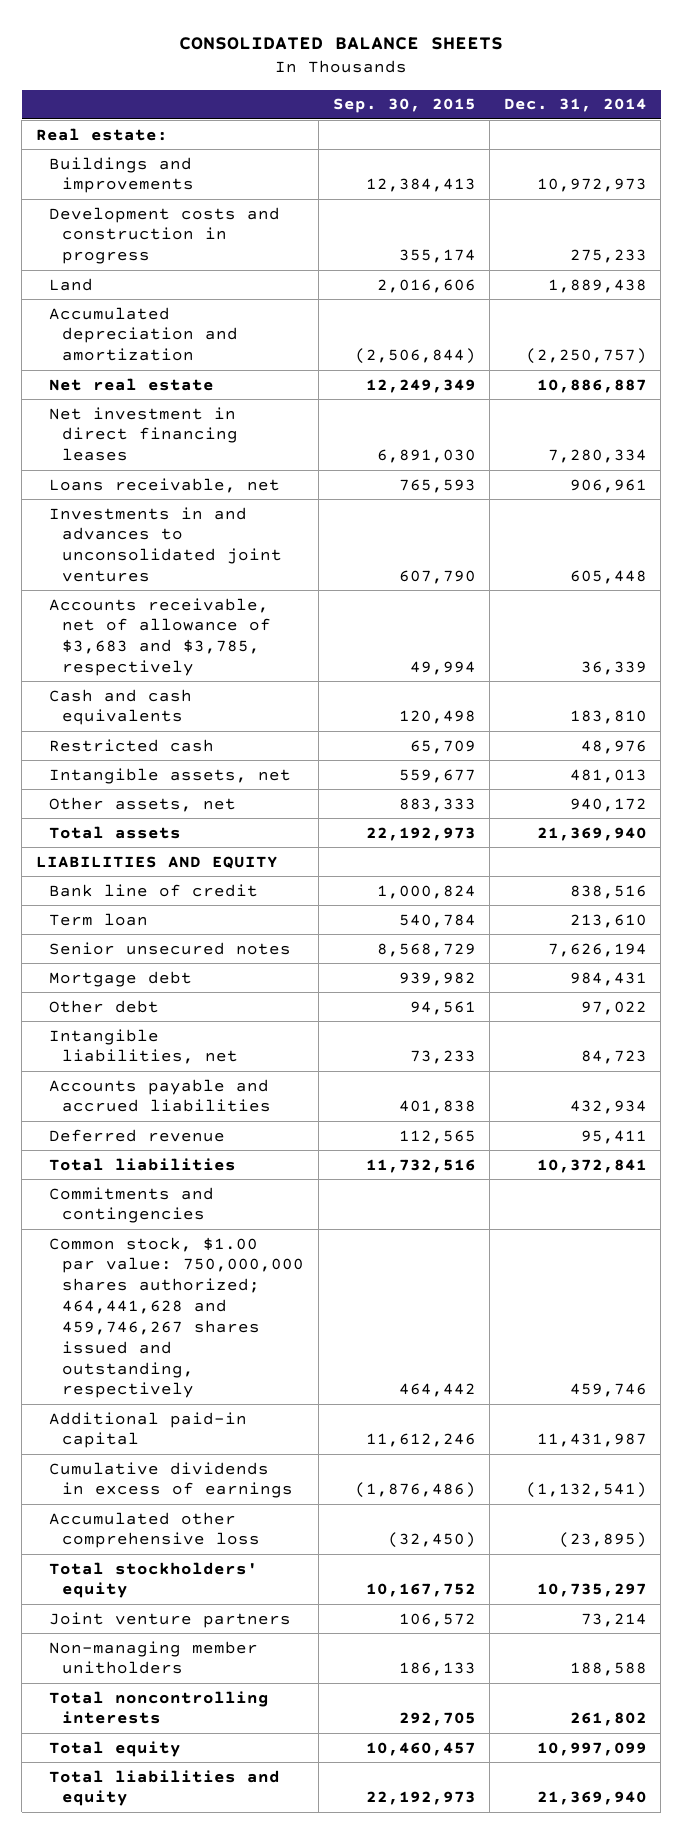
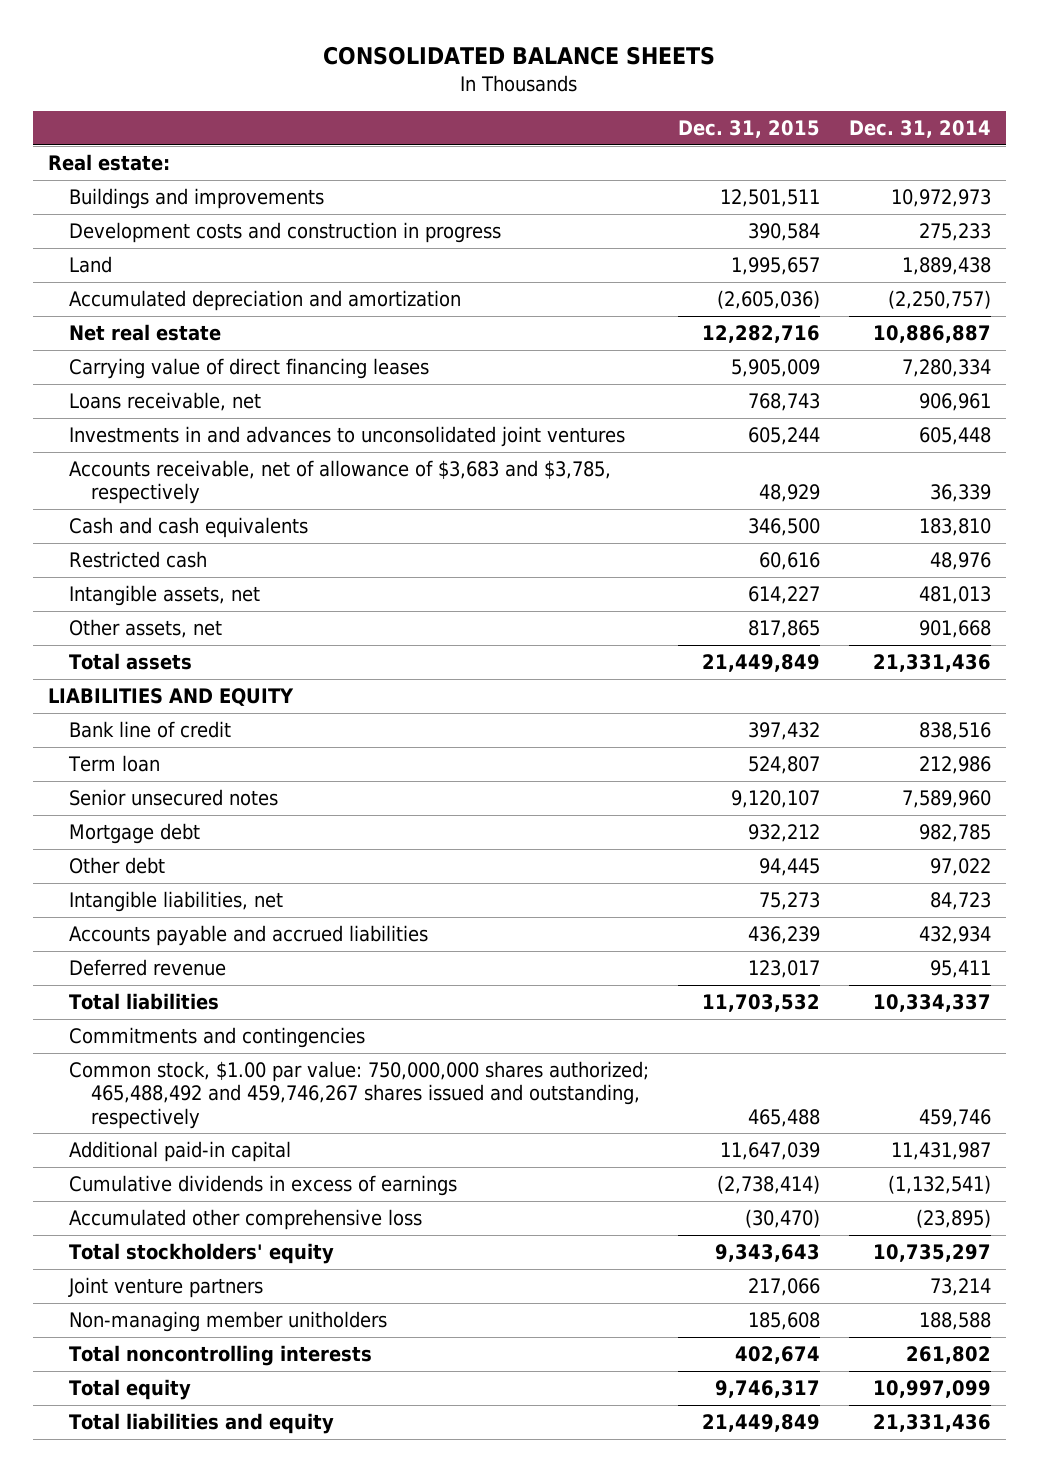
[332,98,476,114] Sep. 30, 2015 -> none
none -> [678,119,821,138] Dec. 31, 2015
[49,406,239,462] Net investment in direct financing leases -> [69,358,430,380] Carrying value of direct financing leases
[569,797,647,812] 940,172 -> [919,620,992,639] 901,668
[536,826,647,841] 21,369,940 -> [873,654,992,673] 21,331,436
[569,913,647,928] 213,610 -> [919,756,992,775] 212,986
[547,942,647,957] 7,626,194 -> [902,790,992,809] 7,589,960
[569,971,647,986] 984,431 -> [919,824,992,843] 982,785
[536,1158,647,1173] 10,372,841 -> [873,994,992,1013] 10,334,337
[49,1236,305,1399] Common stock, $1.00 par value: 750,000,000 shares authorized; 464,441,628 and 459,746,267 shares issued and outstanding, respectively -> [69,1061,650,1129] Common stock, $1.00 par value: 750,000,000 shares authorized; 465,488,492 and 459,746,267 shares issued and outstanding, respectively
[536,1791,647,1806] 21,369,940 -> [873,1414,992,1433] 21,331,436

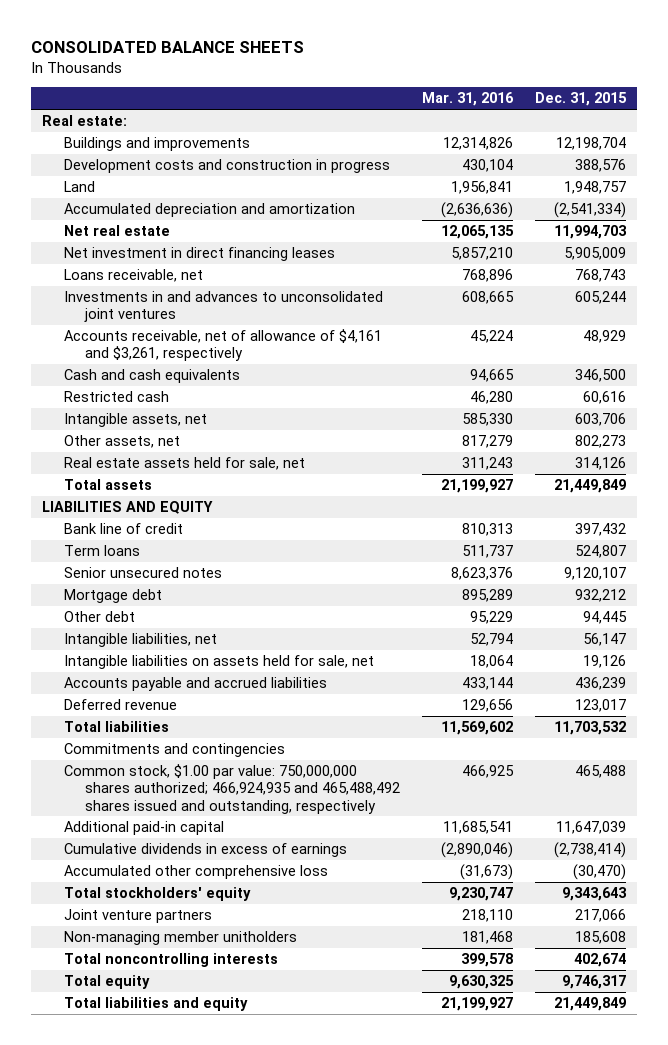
[849,119,992,138] Dec. 31, 2014 -> none
none -> [422,92,515,107] Mar. 31, 2016
[720,189,821,208] 12,501,511 -> [556,137,627,151] 12,198,704
[748,223,821,242] 390,584 -> [575,159,627,173] 388,576
[731,257,821,276] 1,995,657 -> [564,181,627,195] 1,948,757
[717,290,821,310] (2,605,036) -> [554,202,627,219] (2,541,334)
[702,325,821,344] 12,282,716 -> [554,225,628,240] 11,994,703
[69,358,430,380] Carrying value of direct financing leases -> [63,247,335,262] Net investment in direct financing leases
[69,460,612,505] Accounts receivable, net of allowance of $3,683 and $3,785, respectively -> [63,329,382,362] Accounts receivable, net of allowance of $4,161 and $3,261, respectively
[748,586,821,605] 614,227 -> [575,413,627,427] 603,706
[748,620,821,639] 817,865 -> [575,435,627,449] 802,273
none -> [63,457,305,471] Real estate assets held for sale, net
[68,755,161,773] Term loan -> [63,545,140,557] Term loans
[759,892,821,911] 75,273 -> [583,633,627,647] 56,147
none -> [63,655,374,670] Intangible liabilities on assets held for sale, net
[69,1061,650,1129] Common stock, $1.00 par value: 750,000,000 shares authorized; 465,488,492 and 459,746,267 shares issued and outstanding, respectively -> [63,764,401,814] Common stock, $1.00 par value: 750,000,000 shares authorized; 466,924,935 and 465,488,492 shares issued and outstanding, respectively

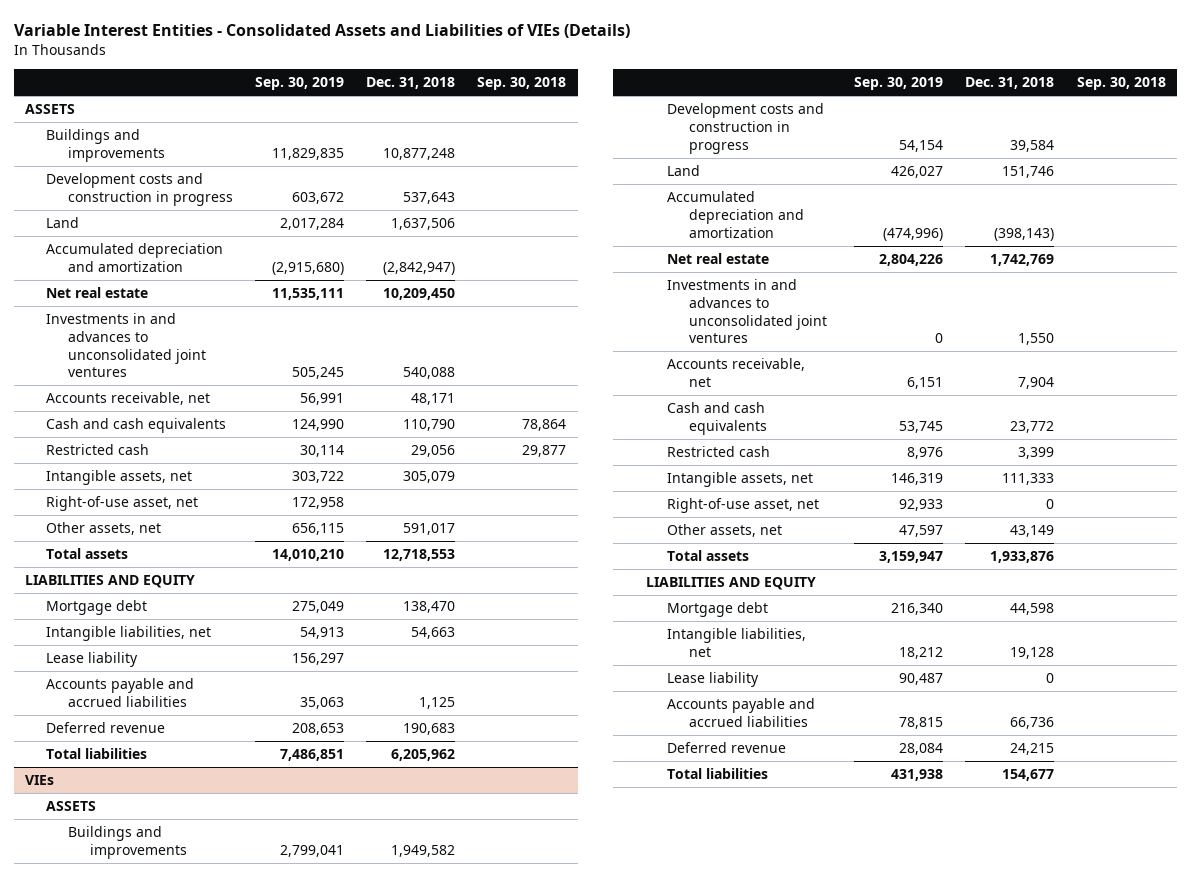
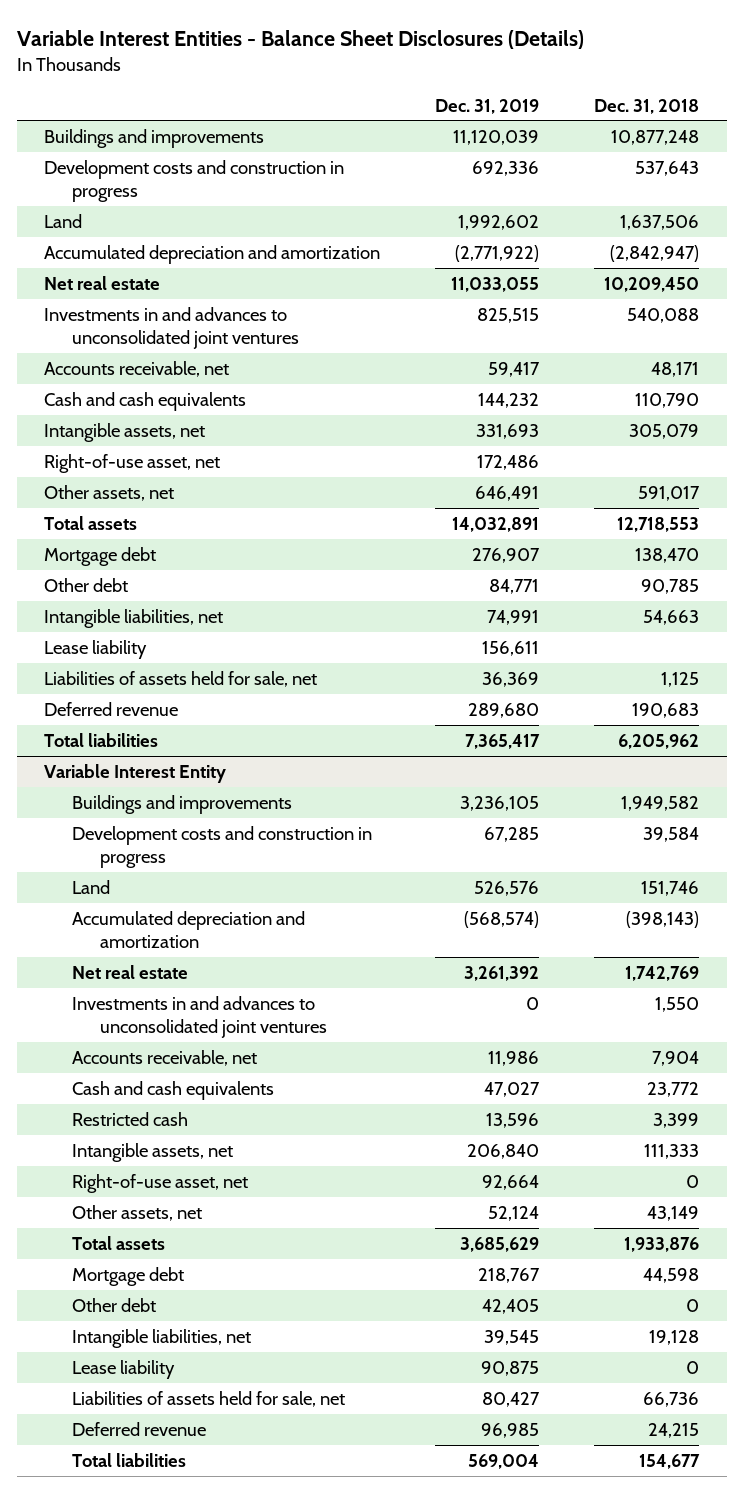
[13,23,630,38] Variable Interest Entities - Consolidated Assets and Liabilities of VIEs (Details) -> [16,29,584,49] Variable Interest Entities - Balance Sheet Disclosures (Details)
[255,77,345,91] Sep. 30, 2019 -> none
[477,77,567,91] Sep. 30, 2018 -> none
none -> [435,98,540,114] Dec. 31, 2019
[24,104,75,115] ASSETS -> none
[46,444,150,456] Restricted cash -> none
[24,575,195,589] LIABILITIES AND EQUITY -> none
none -> [44,577,129,592] Other debt
[46,678,195,707] Accounts payable and accrued liabilities -> [44,670,318,687] Liabilities of assets held for sale, net
[46,801,97,812] ASSETS -> none
[24,775,54,786] VIEs -> [44,763,227,783] Variable Interest Entity
[645,577,816,591] LIABILITIES AND EQUITY -> none
none -> [71,1297,156,1312] Other debt
[667,698,816,727] Accounts payable and accrued liabilities -> [71,1390,345,1407] Liabilities of assets held for sale, net

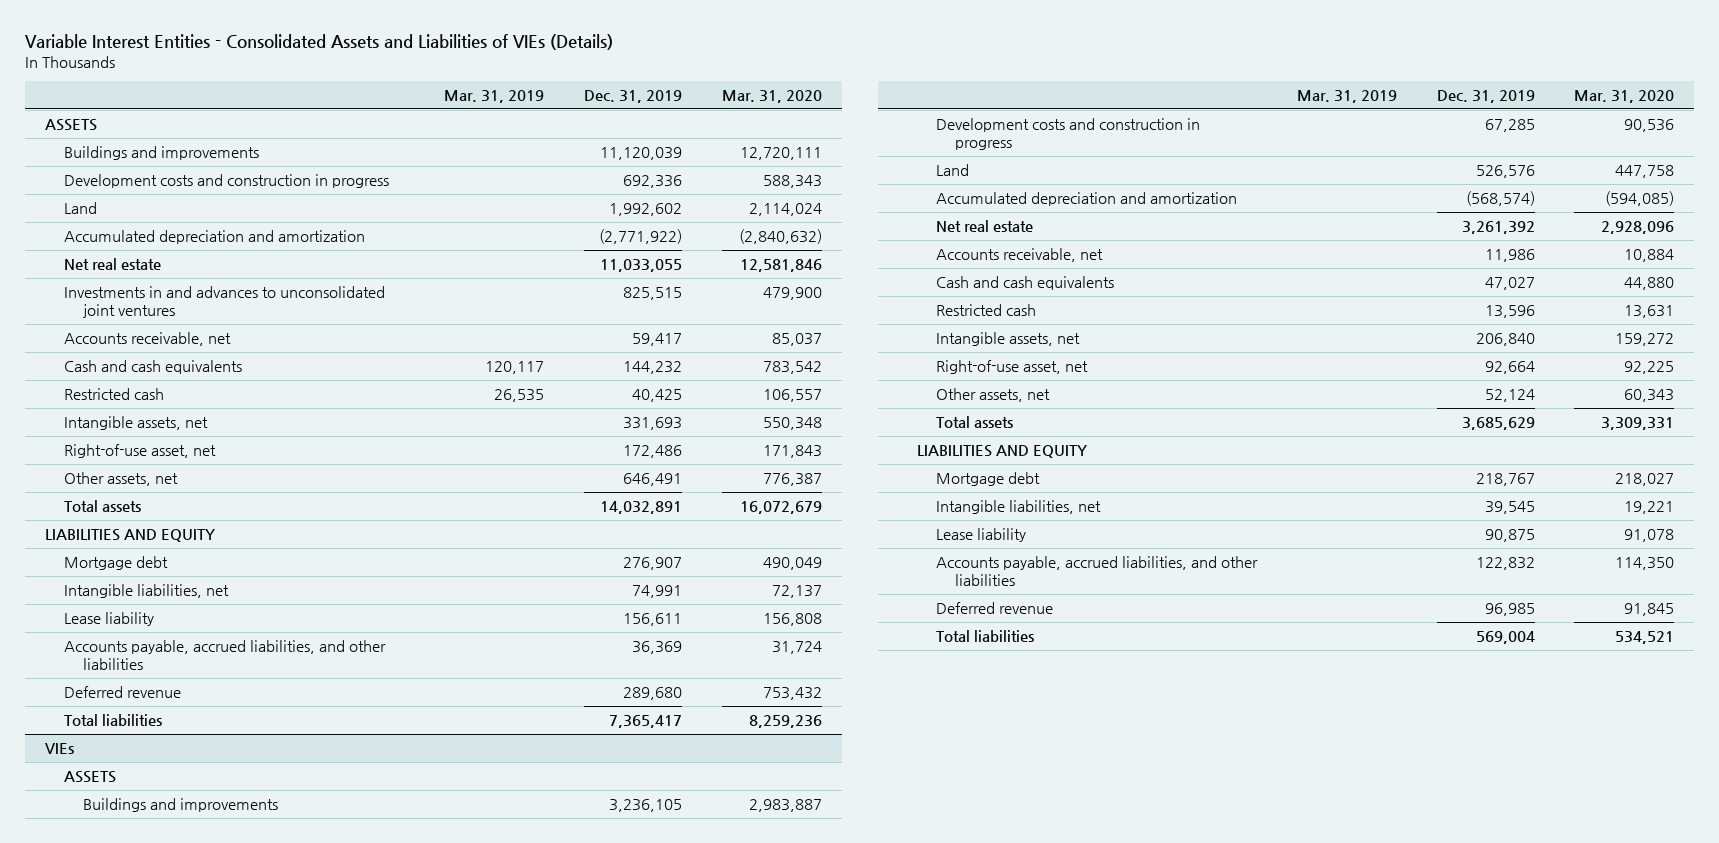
[16,29,584,49] Variable Interest Entities - Balance Sheet Disclosures (Details) -> [24,34,613,51] Variable Interest Entities - Consolidated Assets and Liabilities of VIEs (Details)
[594,98,700,114] Dec. 31, 2018 -> none
none -> [444,90,545,104] Mar. 31, 2019
none -> [721,90,822,104] Mar. 31, 2020
none -> [44,118,97,131] ASSETS
none -> [64,387,165,400] Restricted cash
none -> [44,528,215,542] LIABILITIES AND EQUITY
[44,577,129,592] Other debt -> none
[44,670,318,687] Liabilities of assets held for sale, net -> [64,639,387,671] Accounts payable, accrued liabilities, and other liabilities
[44,763,227,783] Variable Interest Entity -> none
none -> [44,742,74,754] VIEs
none -> [64,770,117,783] ASSETS
[71,995,327,1038] Investments in and advances to unconsolidated joint ventures -> none
none -> [916,444,1087,458] LIABILITIES AND EQUITY
[71,1297,156,1312] Other debt -> none
[71,1390,345,1407] Liabilities of assets held for sale, net -> none
none -> [935,555,1258,587] Accounts payable, accrued liabilities, and other liabilities

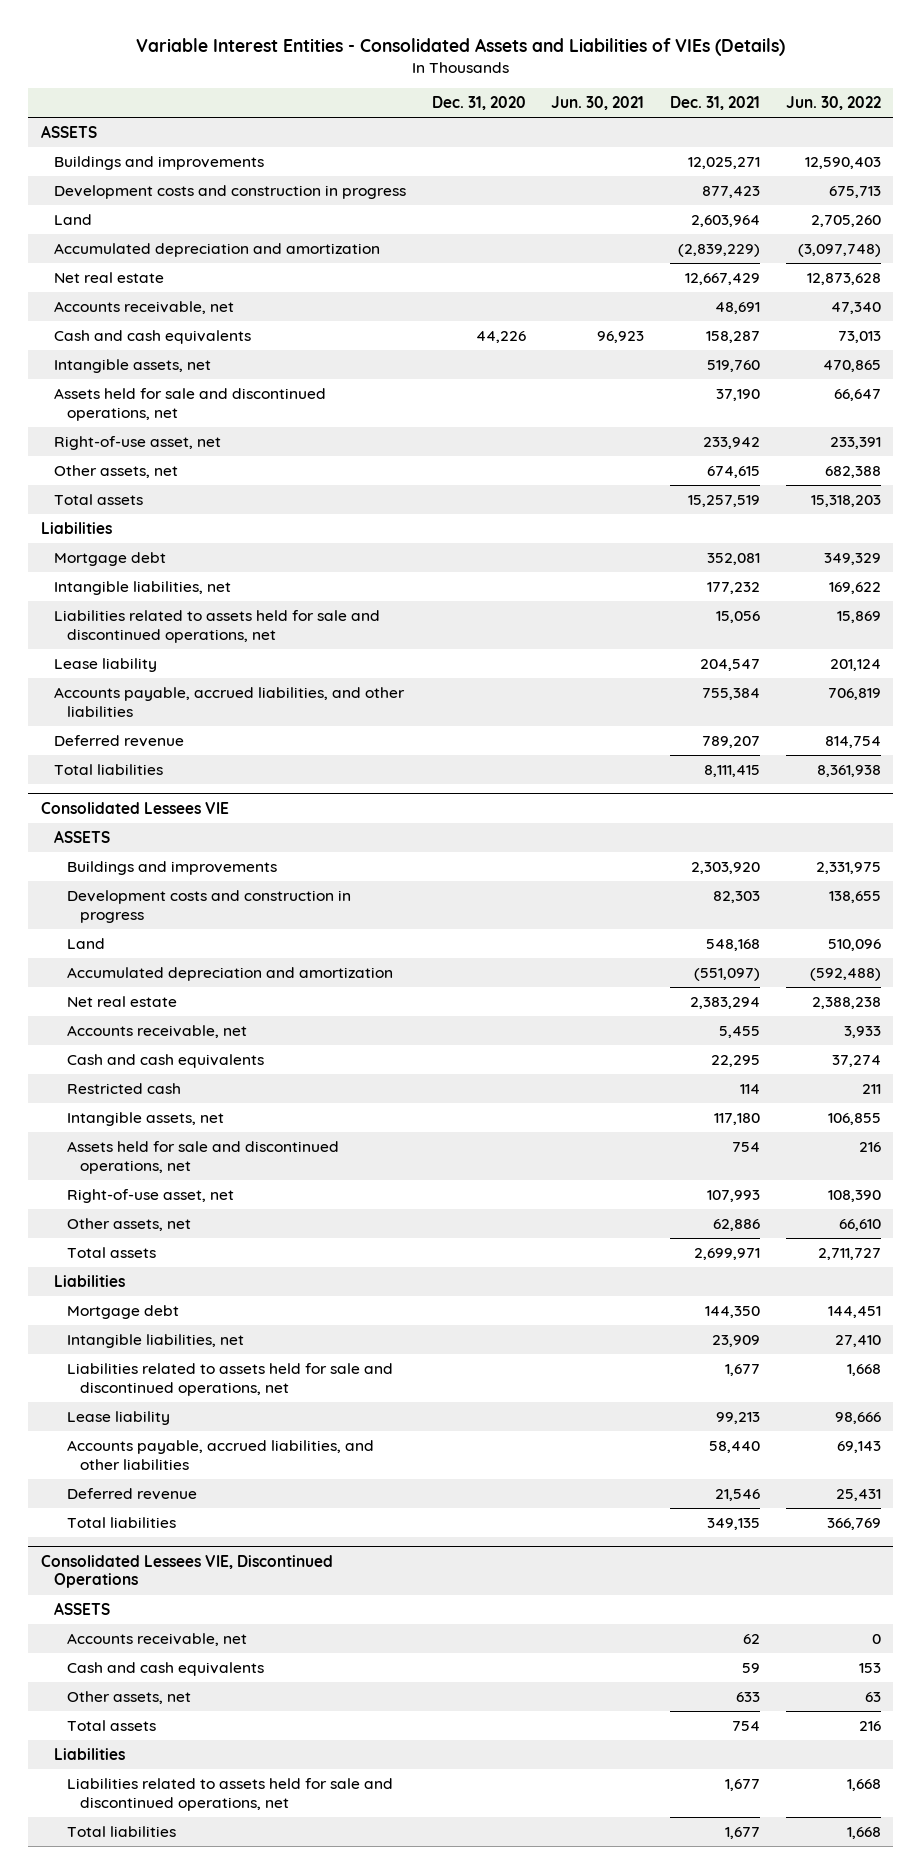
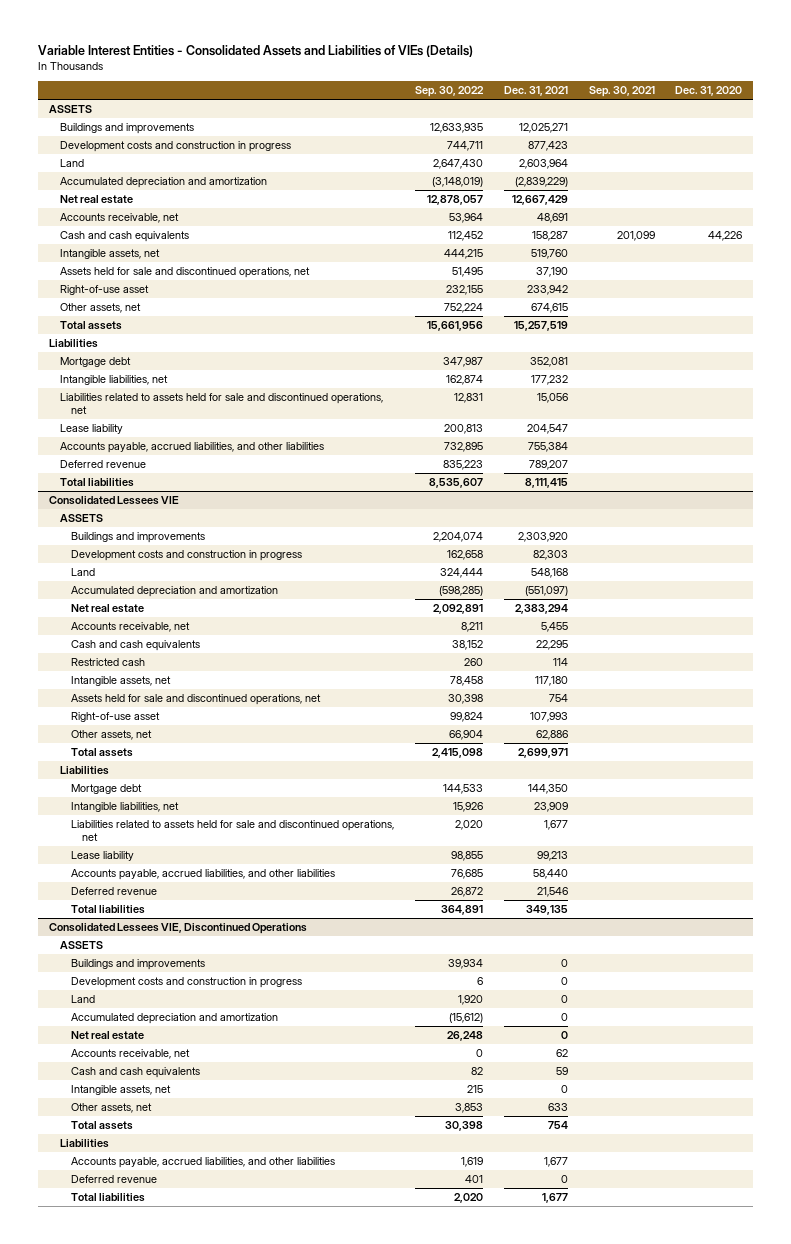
[551,96,645,111] Jun. 30, 2021 -> none
[785,96,881,111] Jun. 30, 2022 -> none
none -> [414,86,484,98] Sep. 30, 2022
none -> [588,86,655,98] Sep. 30, 2021
[54,436,222,451] Right-of-use asset, net -> [59,284,149,295] Right-of-use asset
[67,1189,235,1204] Right-of-use asset, net -> [71,711,161,722] Right-of-use asset
none -> [71,958,206,970] Buildings and improvements
none -> [71,976,303,988] Development costs and construction in progress
none -> [71,994,96,1003] Land
none -> [71,1012,279,1024] Accumulated depreciation and amortization
none -> [71,1030,145,1040] Net real estate
none -> [71,1084,172,1095] Intangible assets, net
[67,1778,394,1811] Liabilities related to assets held for sale and discontinued operations, net -> [71,1156,336,1168] Accounts payable, accrued liabilities, and other liabilities
none -> [71,1174,158,1183] Deferred revenue

